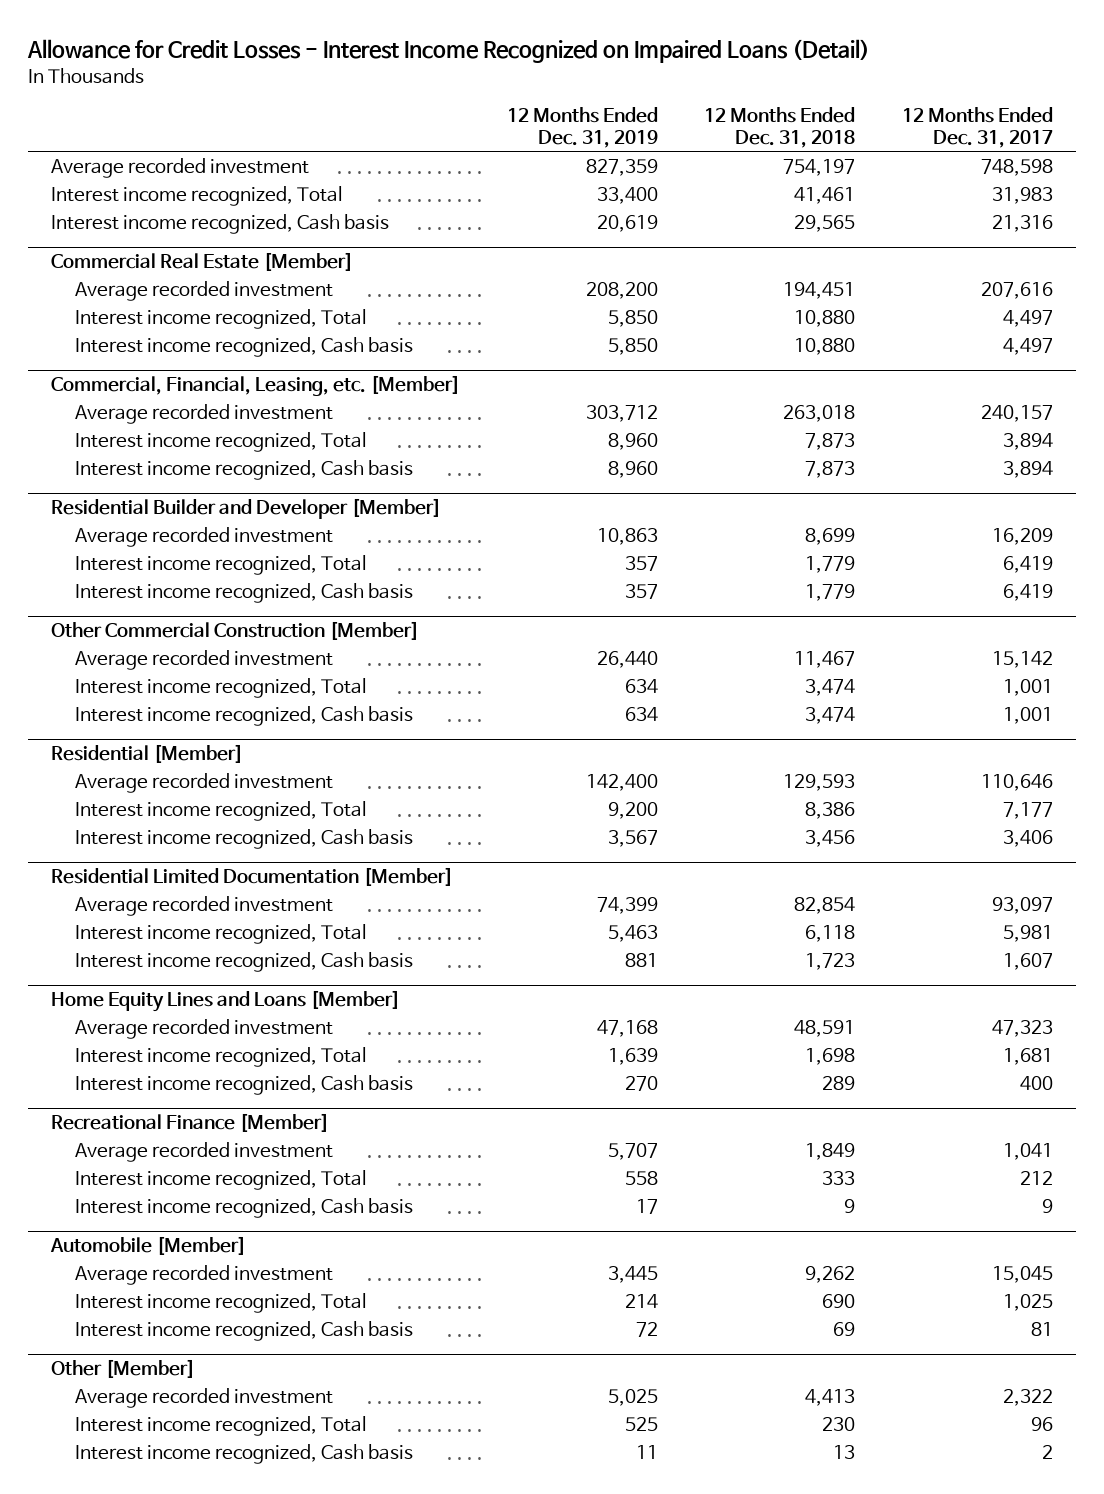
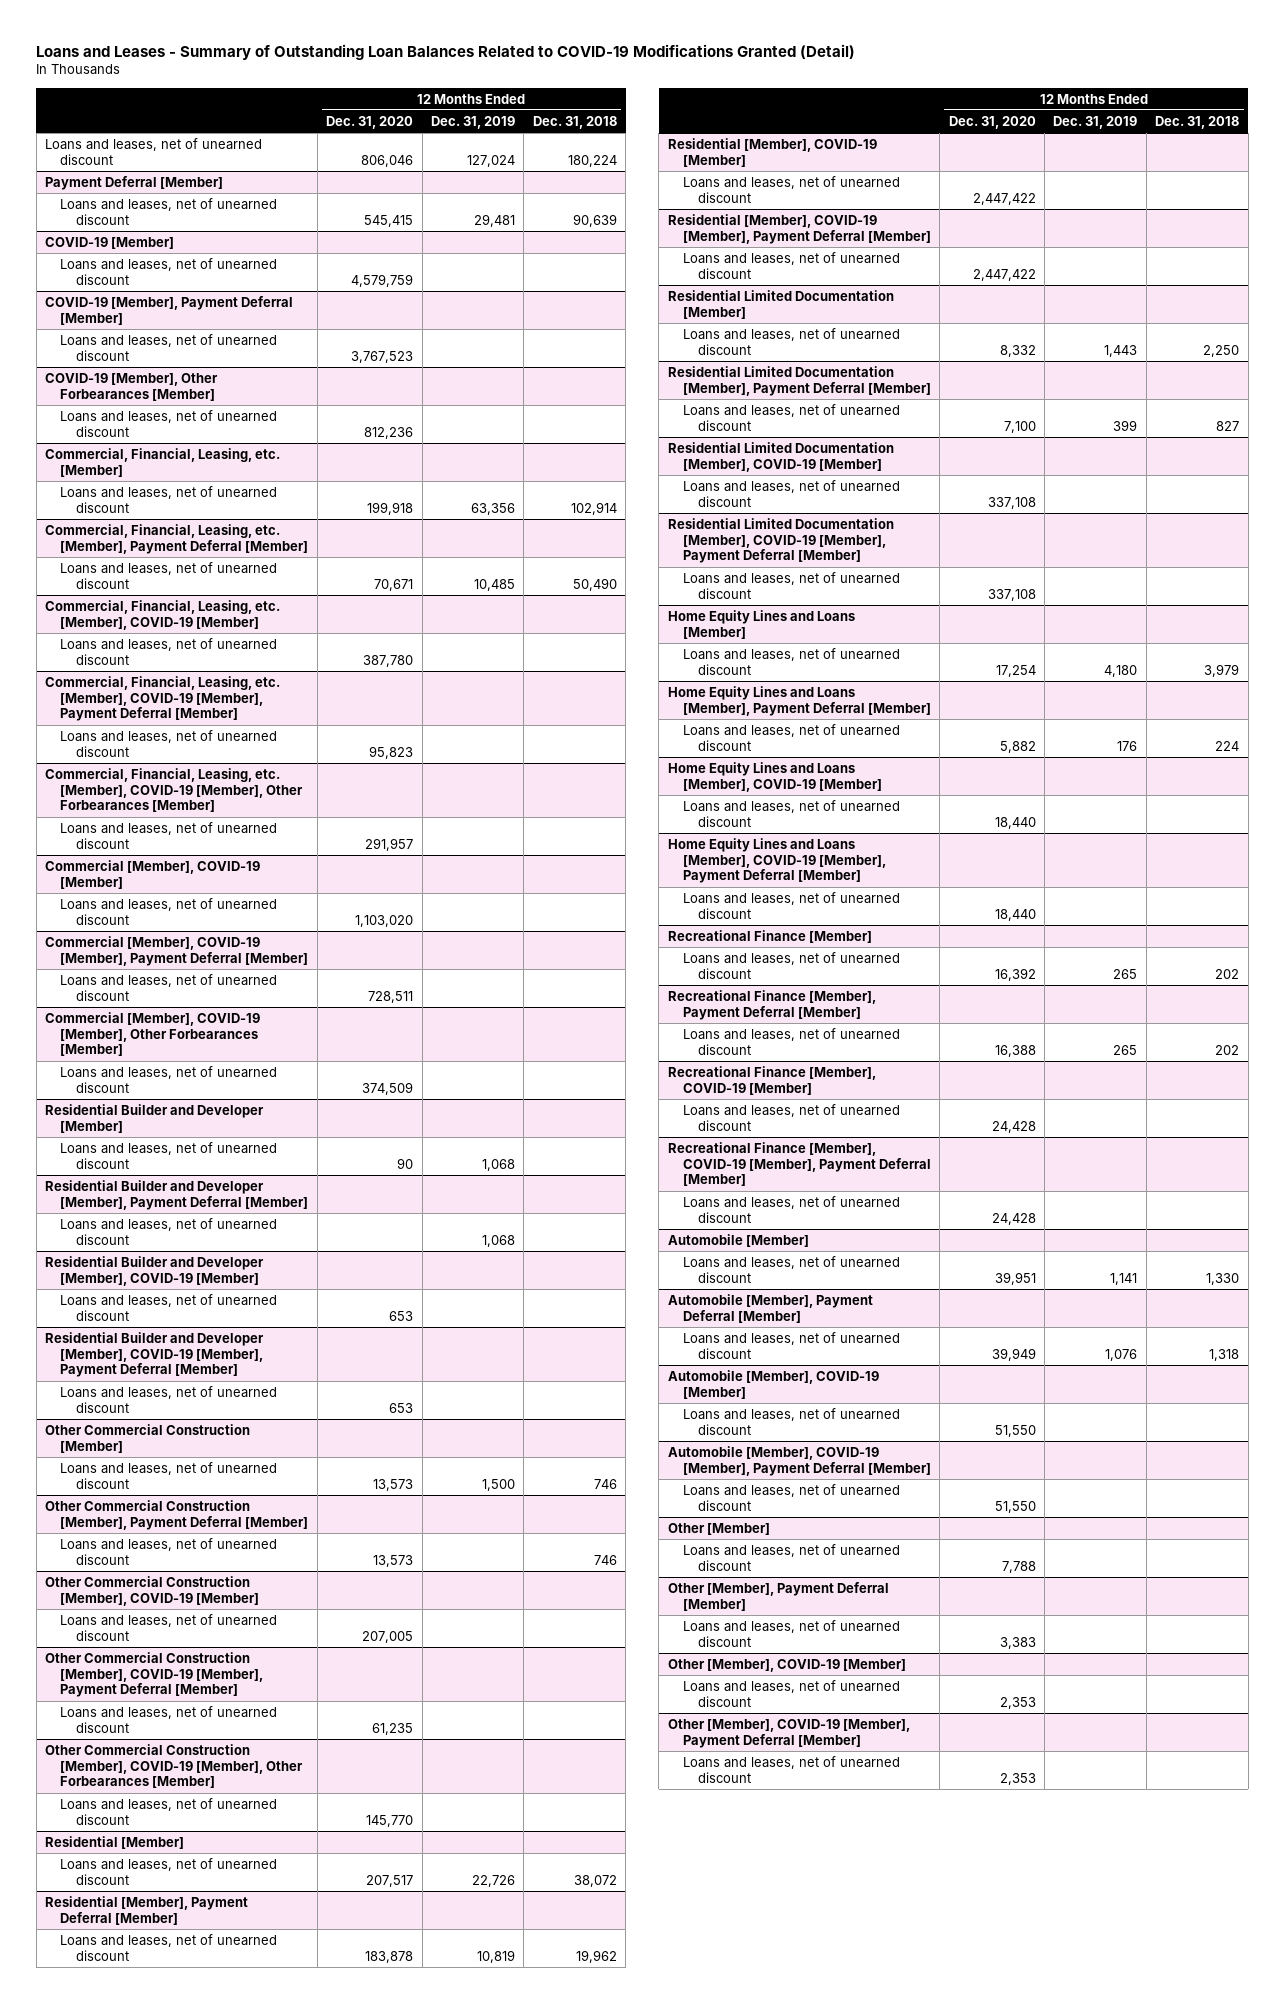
[26,39,870,64] Allowance for Credit Losses - Interest Income Recognized on Impaired Loans (Detail) -> [36,43,856,60] Loans and Leases - Summary of Outstanding Loan Balances Related to COVID-19 Modifications Granted (Detail)
[901,106,1053,149] 12 Months Ended Dec. 31, 2017 -> none
none -> [326,115,414,129] Dec. 31, 2020
[51,157,310,178] Average recorded investment -> none
[51,185,344,206] Interest income recognized, Total -> none
[51,213,390,234] Interest income recognized, Cash basis -> none
[51,251,354,271] Commercial Real Estate [Member] -> none
[75,280,334,301] Average recorded investment -> none
[75,308,368,329] Interest income recognized, Total -> none
[75,336,414,357] Interest income recognized, Cash basis -> none
none -> [45,137,263,165] Loans and leases, net of unearned discount
none -> [45,175,224,190] Payment Deferral [Member]
none -> [60,197,278,225] Loans and leases, net of unearned discount
none -> [45,236,175,249] COVID-19 [Member]
none -> [60,257,278,285] Loans and leases, net of unearned discount
none -> [45,295,294,325] COVID-19 [Member], Payment Deferral [Member]
none -> [60,333,278,361] Loans and leases, net of unearned discount
none -> [45,372,219,401] COVID-19 [Member], Other Forbearances [Member]
none -> [60,409,278,437] Loans and leases, net of unearned discount
[75,403,334,424] Average recorded investment -> none
[75,431,368,452] Interest income recognized, Total -> none
[75,459,414,480] Interest income recognized, Cash basis -> none
none -> [60,485,278,513] Loans and leases, net of unearned discount
none -> [45,523,309,554] Commercial, Financial, Leasing, etc. [Member], Payment Deferral [Member]
none -> [60,561,278,589] Loans and leases, net of unearned discount
none -> [45,599,281,630] Commercial, Financial, Leasing, etc. [Member], COVID-19 [Member]
none -> [60,637,278,665] Loans and leases, net of unearned discount
none -> [45,675,281,722] Commercial, Financial, Leasing, etc. [Member], COVID-19 [Member], Payment Deferral [Member]
none -> [60,729,278,757] Loans and leases, net of unearned discount
none -> [45,767,304,813] Commercial, Financial, Leasing, etc. [Member], COVID-19 [Member], Other Forbearances [Member]
none -> [60,821,278,849] Loans and leases, net of unearned discount
none -> [45,859,261,889] Commercial [Member], COVID-19 [Member]
none -> [60,897,278,925] Loans and leases, net of unearned discount
none -> [45,935,309,966] Commercial [Member], COVID-19 [Member], Payment Deferral [Member]
none -> [60,973,278,1001] Loans and leases, net of unearned discount
none -> [45,1011,261,1057] Commercial [Member], COVID-19 [Member], Other Forbearances [Member]
none -> [60,1065,278,1093] Loans and leases, net of unearned discount
[75,526,334,547] Average recorded investment -> none
[75,554,368,575] Interest income recognized, Total -> none
[75,582,414,603] Interest income recognized, Cash basis -> none
none -> [60,1141,278,1169] Loans and leases, net of unearned discount
none -> [45,1179,309,1210] Residential Builder and Developer [Member], Payment Deferral [Member]
none -> [60,1217,278,1245] Loans and leases, net of unearned discount
none -> [45,1255,265,1286] Residential Builder and Developer [Member], COVID-19 [Member]
none -> [60,1293,278,1321] Loans and leases, net of unearned discount
none -> [45,1331,265,1378] Residential Builder and Developer [Member], COVID-19 [Member], Payment Deferral [Member]
none -> [60,1385,278,1413] Loans and leases, net of unearned discount
[75,649,334,670] Average recorded investment -> none
[75,677,368,698] Interest income recognized, Total -> none
[75,705,414,726] Interest income recognized, Cash basis -> none
none -> [60,1461,278,1489] Loans and leases, net of unearned discount
none -> [45,1499,309,1530] Other Commercial Construction [Member], Payment Deferral [Member]
none -> [60,1537,278,1565] Loans and leases, net of unearned discount
none -> [45,1575,260,1606] Other Commercial Construction [Member], COVID-19 [Member]
none -> [60,1613,278,1641] Loans and leases, net of unearned discount
none -> [45,1651,264,1698] Other Commercial Construction [Member], COVID-19 [Member], Payment Deferral [Member]
none -> [60,1705,278,1733] Loans and leases, net of unearned discount
none -> [45,1743,304,1789] Other Commercial Construction [Member], COVID-19 [Member], Other Forbearances [Member]
none -> [60,1797,278,1825] Loans and leases, net of unearned discount
[75,772,334,793] Average recorded investment -> none
[75,800,368,821] Interest income recognized, Total -> none
[75,828,414,849] Interest income recognized, Cash basis -> none
none -> [60,1857,278,1885] Loans and leases, net of unearned discount
none -> [45,1895,249,1925] Residential [Member], Payment Deferral [Member]
none -> [60,1933,278,1961] Loans and leases, net of unearned discount
none -> [667,137,877,167] Residential [Member], COVID-19 [Member]
none -> [682,175,900,203] Loans and leases, net of unearned discount
none -> [667,213,931,244] Residential [Member], COVID-19 [Member], Payment Deferral [Member]
none -> [682,251,900,279] Loans and leases, net of unearned discount
[75,895,334,916] Average recorded investment -> none
[75,923,368,944] Interest income recognized, Total -> none
[75,951,414,972] Interest income recognized, Cash basis -> none
none -> [682,327,900,355] Loans and leases, net of unearned discount
none -> [667,365,931,396] Residential Limited Documentation [Member], Payment Deferral [Member]
none -> [682,403,900,431] Loans and leases, net of unearned discount
none -> [667,441,894,472] Residential Limited Documentation [Member], COVID-19 [Member]
none -> [682,479,900,507] Loans and leases, net of unearned discount
none -> [667,517,894,564] Residential Limited Documentation [Member], COVID-19 [Member], Payment Deferral [Member]
none -> [682,571,900,599] Loans and leases, net of unearned discount
[75,1018,334,1039] Average recorded investment -> none
[75,1046,368,1067] Interest income recognized, Total -> none
[75,1074,414,1095] Interest income recognized, Cash basis -> none
none -> [682,647,900,675] Loans and leases, net of unearned discount
none -> [667,685,931,716] Home Equity Lines and Loans [Member], Payment Deferral [Member]
none -> [682,723,900,751] Loans and leases, net of unearned discount
none -> [667,761,882,792] Home Equity Lines and Loans [Member], COVID-19 [Member]
none -> [682,799,900,827] Loans and leases, net of unearned discount
none -> [667,837,886,884] Home Equity Lines and Loans [Member], COVID-19 [Member], Payment Deferral [Member]
none -> [682,891,900,919] Loans and leases, net of unearned discount
[75,1141,334,1162] Average recorded investment -> none
[75,1169,368,1190] Interest income recognized, Total -> none
[75,1197,414,1218] Interest income recognized, Cash basis -> none
none -> [682,951,900,979] Loans and leases, net of unearned discount
none -> [667,989,876,1020] Recreational Finance [Member], Payment Deferral [Member]
none -> [682,1027,900,1055] Loans and leases, net of unearned discount
none -> [667,1065,876,1095] Recreational Finance [Member], COVID-19 [Member]
none -> [682,1103,900,1131] Loans and leases, net of unearned discount
none -> [667,1141,931,1187] Recreational Finance [Member], COVID-19 [Member], Payment Deferral [Member]
none -> [682,1195,900,1223] Loans and leases, net of unearned discount
[75,1264,334,1285] Average recorded investment -> none
[75,1292,368,1313] Interest income recognized, Total -> none
[75,1320,414,1341] Interest income recognized, Cash basis -> none
none -> [682,1255,900,1283] Loans and leases, net of unearned discount
none -> [667,1293,873,1323] Automobile [Member], Payment Deferral [Member]
none -> [682,1331,900,1359] Loans and leases, net of unearned discount
none -> [667,1369,879,1399] Automobile [Member], COVID-19 [Member]
none -> [682,1407,900,1435] Loans and leases, net of unearned discount
none -> [667,1445,931,1476] Automobile [Member], COVID-19 [Member], Payment Deferral [Member]
none -> [682,1483,900,1511] Loans and leases, net of unearned discount
[75,1387,334,1408] Average recorded investment -> none
[75,1415,368,1436] Interest income recognized, Total -> none
[75,1443,414,1464] Interest income recognized, Cash basis -> none
none -> [682,1543,900,1571] Loans and leases, net of unearned discount
none -> [667,1581,889,1611] Other [Member], Payment Deferral [Member]
none -> [682,1619,900,1647] Loans and leases, net of unearned discount
none -> [667,1658,906,1672] Other [Member], COVID-19 [Member]
none -> [682,1679,900,1707] Loans and leases, net of unearned discount
none -> [667,1718,910,1748] Other [Member], COVID-19 [Member], Payment Deferral [Member]
none -> [682,1755,900,1783] Loans and leases, net of unearned discount

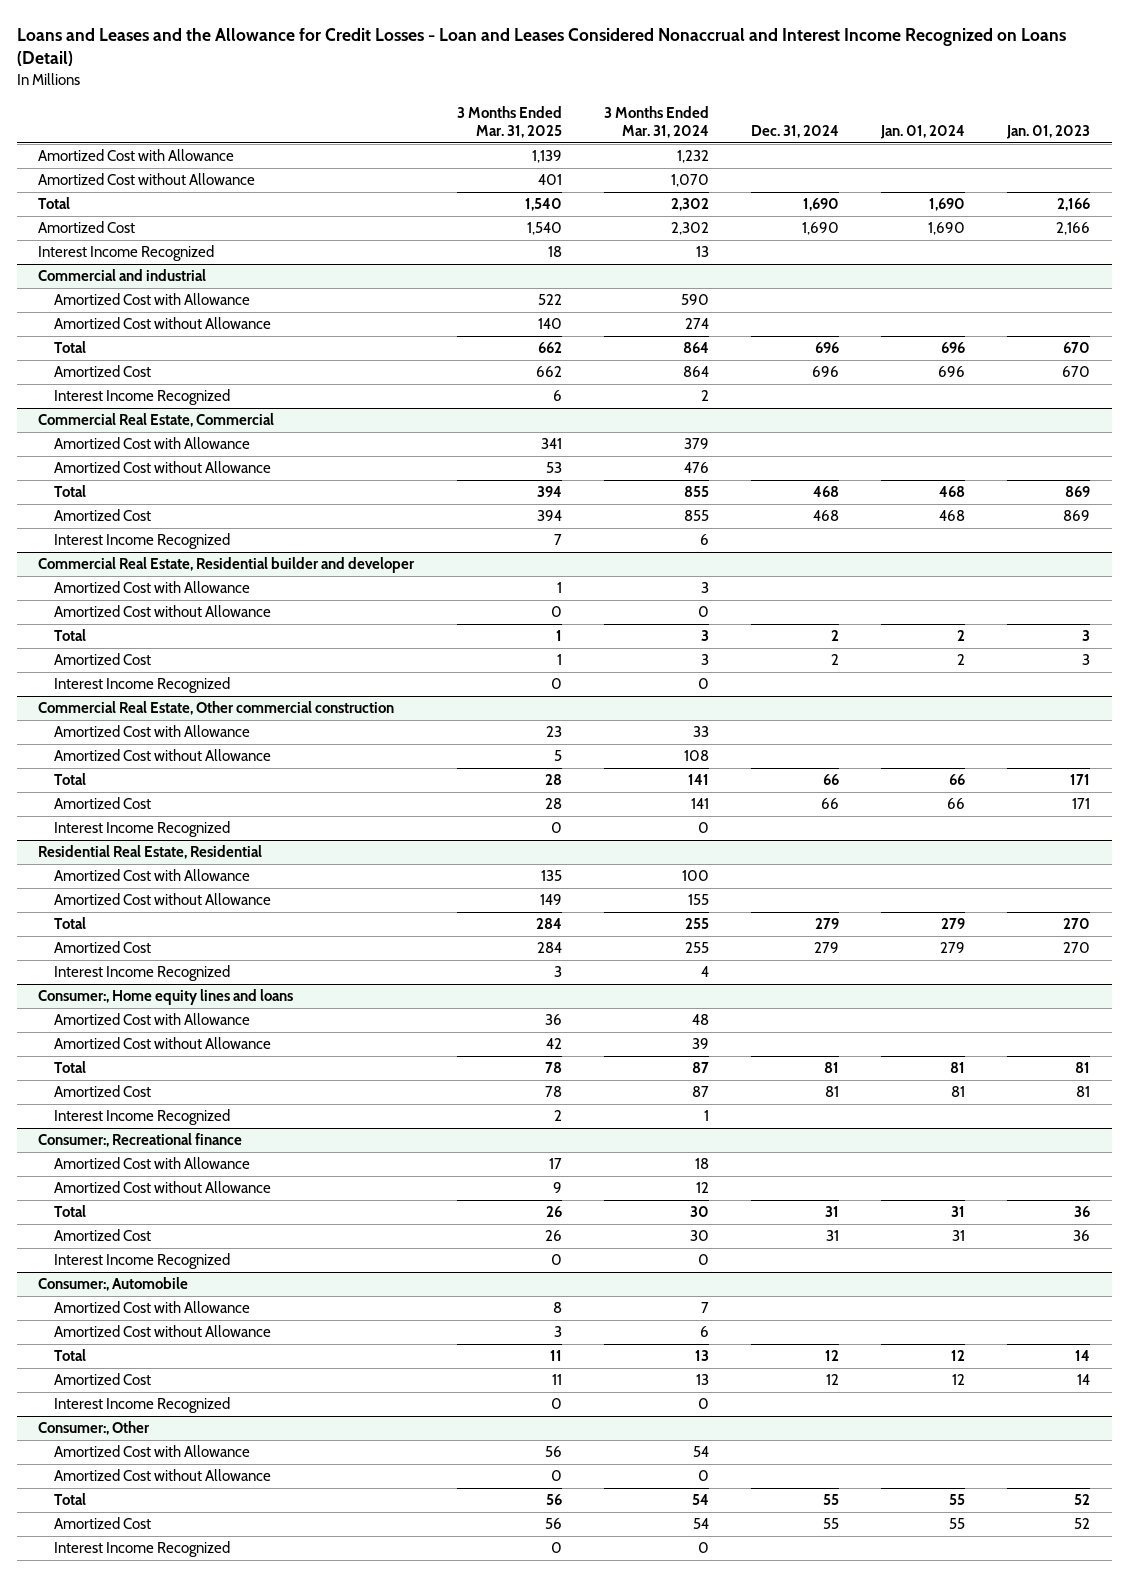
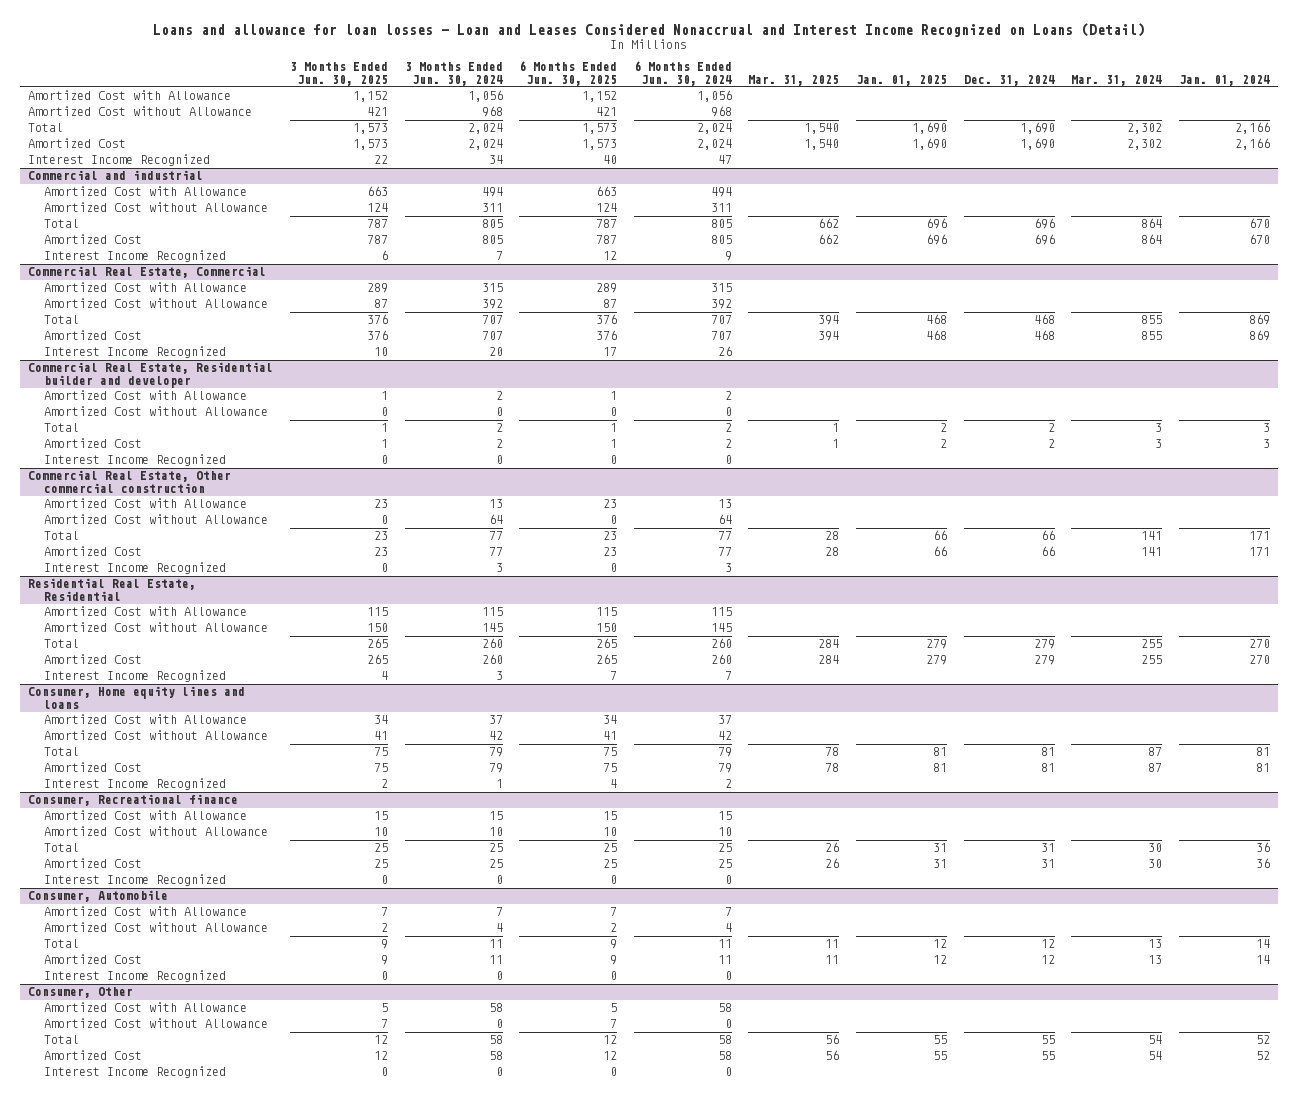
[17,27,1067,67] Loans and Leases and the Allowance for Credit Losses - Loan and Leases Considered Nonaccrual and Interest Income Recognized on Loans (Detail) -> [153,23,1146,38] Loans and allowance for loan losses - Loan and Leases Considered Nonaccrual and Interest Income Recognized on Loans (Detail)
[456,105,562,139] 3 Months Ended Mar. 31, 2025 -> none
[603,105,709,139] 3 Months Ended Mar. 31, 2024 -> none
[1006,125,1091,140] Jan. 01, 2023 -> none
none -> [289,62,388,86] 3 Months Ended Jun. 30, 2025
none -> [404,62,503,86] 3 Months Ended Jun. 30, 2024
none -> [519,61,618,86] 6 Months Ended Jun. 30, 2025
none -> [633,61,732,86] 6 Months Ended Jun. 30, 2024
none -> [748,74,840,86] Mar. 31, 2025
none -> [855,74,947,86] Jan. 01, 2025
none -> [1071,74,1163,86] Mar. 31, 2024
[929,198,966,212] 1,690 -> [1234,122,1270,135] 2,166
[928,222,966,236] 1,690 -> [1234,138,1270,151] 2,166
[941,342,966,354] 696 -> [1248,218,1270,229] 670
[938,366,966,378] 696 -> [1248,234,1270,245] 670
[939,486,966,498] 468 -> [1248,314,1270,326] 869
[939,510,966,522] 468 -> [1248,330,1270,342] 869
[957,630,966,642] 2 -> [1262,423,1270,433] 3
[957,654,966,666] 2 -> [1262,439,1270,449] 3
[949,774,966,786] 66 -> [1248,531,1270,541] 171
[947,798,966,810] 66 -> [1248,547,1270,557] 171
[941,918,966,930] 279 -> [1248,639,1270,649] 270
[940,942,966,954] 279 -> [1248,655,1270,665] 270
[38,989,294,1006] Consumer:, Home equity lines and loans -> [28,686,246,709] Consumer, Home equity lines and loans
[38,1133,243,1148] Consumer:, Recreational finance -> [28,794,239,807] Consumer, Recreational finance
[951,1206,966,1218] 31 -> [1255,842,1270,853] 36
[952,1230,966,1242] 31 -> [1255,858,1270,869] 36
[38,1277,189,1292] Consumer:, Automobile -> [28,890,169,903] Consumer, Automobile
[951,1350,966,1362] 12 -> [1255,939,1270,949] 14
[952,1374,966,1386] 12 -> [1255,955,1270,965] 14
[38,1421,151,1436] Consumer:, Other -> [28,987,134,999] Consumer, Other
[949,1494,966,1506] 55 -> [1255,1035,1270,1045] 52
[949,1518,966,1530] 55 -> [1255,1051,1270,1061] 52

